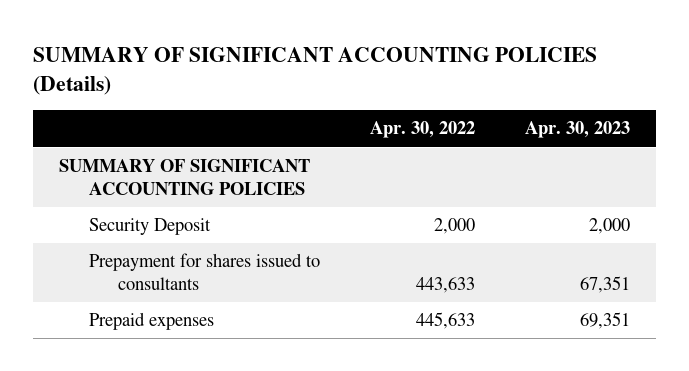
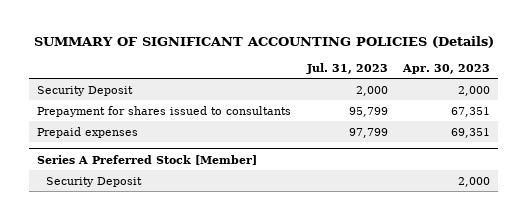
[369,121,475,139] Apr. 30, 2022 -> none
none -> [305,62,388,74] Jul. 31, 2023
[58,159,310,195] SUMMARY OF SIGNIFICANT ACCOUNTING POLICIES -> none
none -> [36,154,257,165] Series A Preferred Stock [Member]
none -> [45,176,142,187] Security Deposit

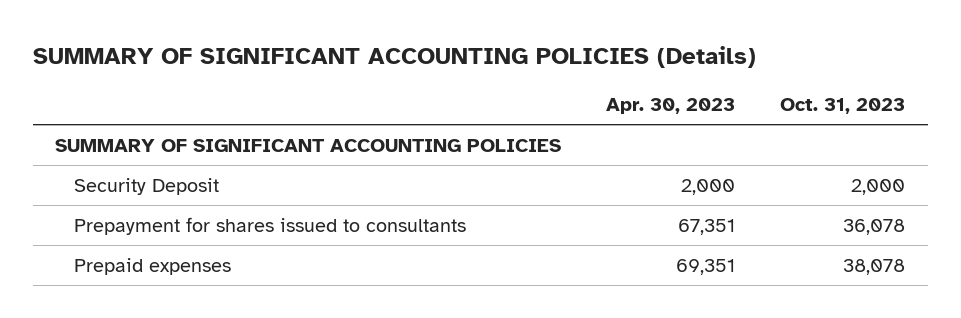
[305,62,388,74] Jul. 31, 2023 -> none
none -> [780,98,906,115] Oct. 31, 2023
none -> [55,139,562,153] SUMMARY OF SIGNIFICANT ACCOUNTING POLICIES
[36,154,257,165] Series A Preferred Stock [Member] -> none
[45,176,142,187] Security Deposit -> none

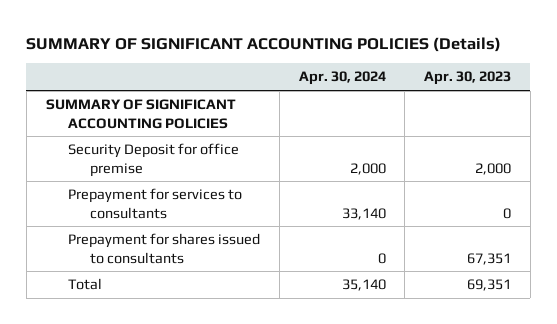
[780,98,906,115] Oct. 31, 2023 -> none
none -> [298,71,386,86] Apr. 30, 2024
[74,178,220,196] Security Deposit -> [67,143,239,177] Security Deposit for office premise
none -> [67,188,242,219] Prepayment for services to consultants
[74,258,232,276] Prepaid expenses -> [67,278,102,291] Total

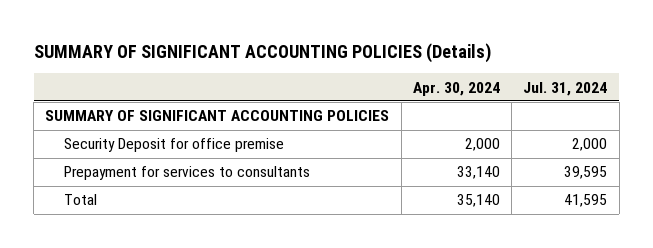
[424,71,512,86] Apr. 30, 2023 -> none
none -> [523,81,608,96] Jul. 31, 2024
[67,233,260,264] Prepayment for shares issued to consultants -> none

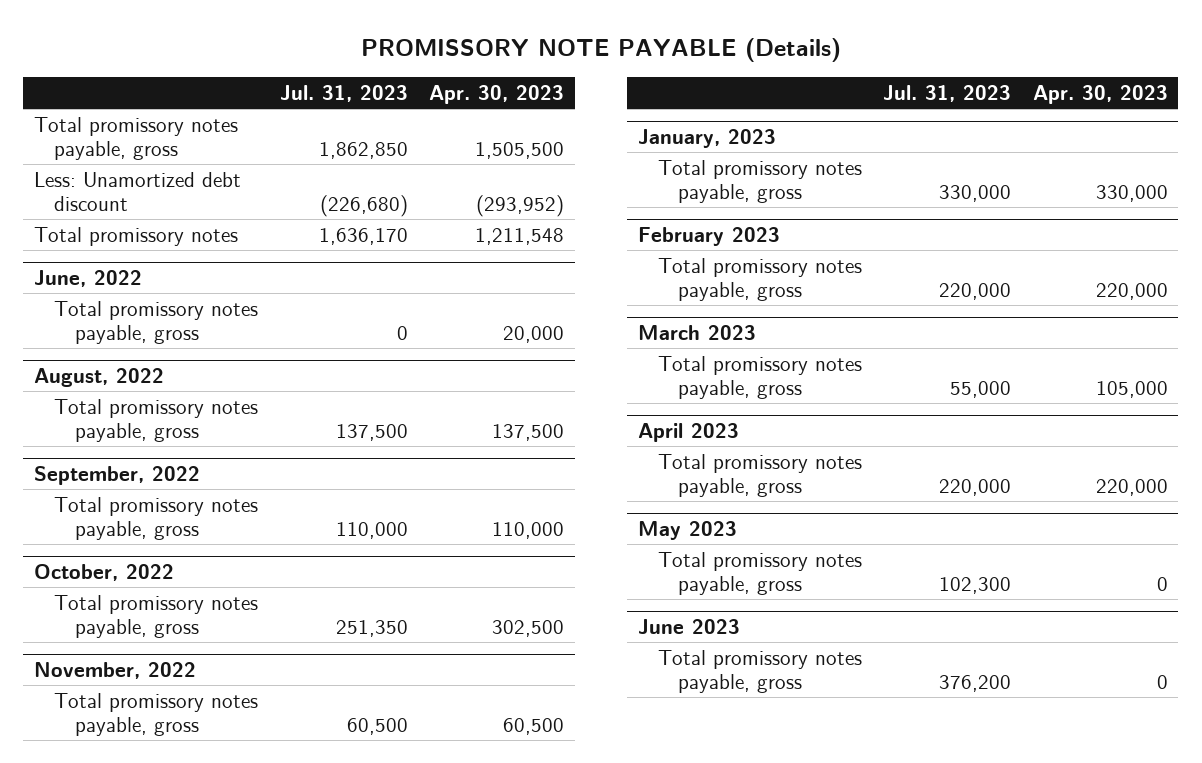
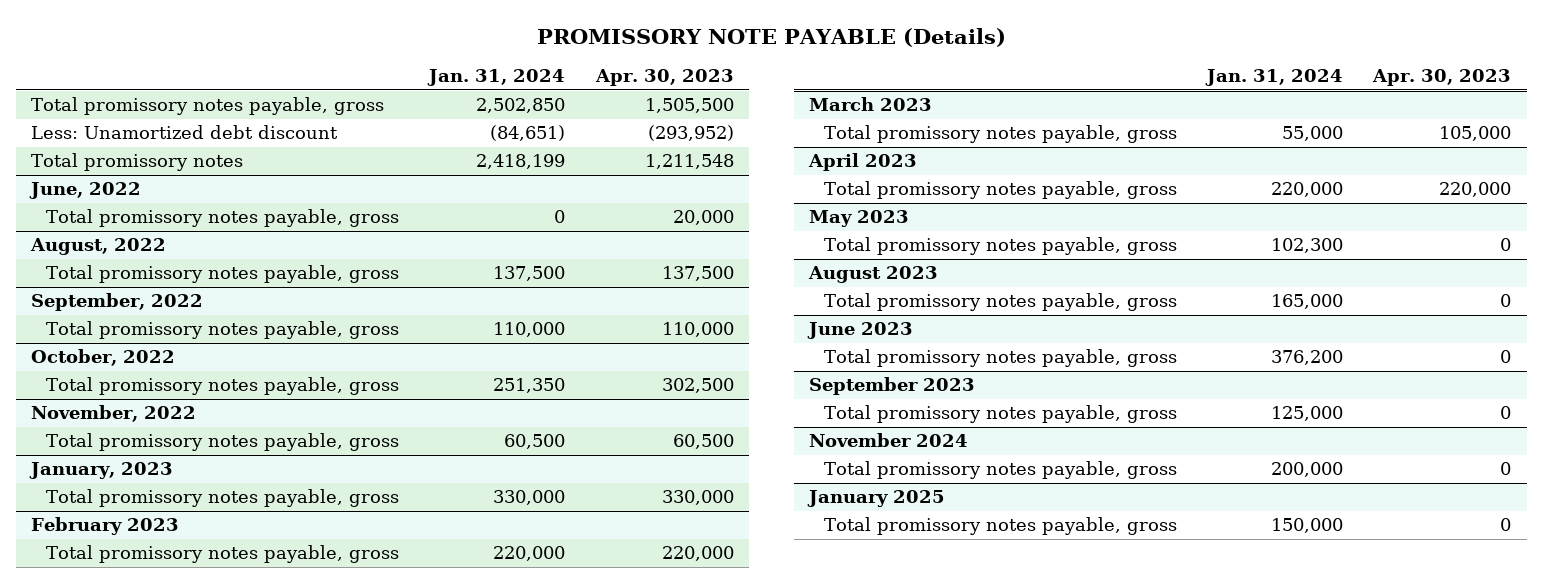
[279,84,408,102] Jul. 31, 2023 -> none
none -> [427,69,566,87] Jan. 31, 2024
none -> [808,266,939,284] August 2023
none -> [823,293,1177,312] Total promissory notes payable, gross
none -> [809,377,976,396] September 2023
none -> [823,405,1177,424] Total promissory notes payable, gross
none -> [809,433,969,448] November 2024
none -> [823,461,1177,480] Total promissory notes payable, gross
none -> [807,490,946,508] January 2025
none -> [823,517,1177,536] Total promissory notes payable, gross

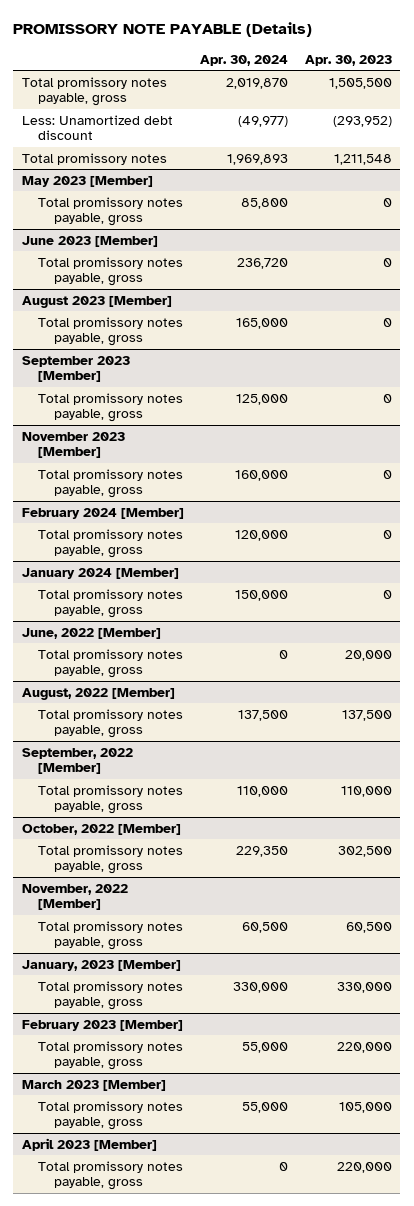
[427,69,566,87] Jan. 31, 2024 -> none
none -> [200,54,289,66] Apr. 30, 2024
none -> [21,175,153,187] May 2023 [Member]
none -> [38,196,184,227] Total promissory notes payable, gross
none -> [21,235,158,247] June 2023 [Member]
none -> [38,256,184,287] Total promissory notes payable, gross
none -> [21,295,172,308] August 2023 [Member]
none -> [38,316,184,347] Total promissory notes payable, gross
none -> [21,355,130,383] September 2023 [Member]
none -> [38,392,184,423] Total promissory notes payable, gross
none -> [21,431,125,459] November 2023 [Member]
none -> [38,468,184,499] Total promissory notes payable, gross
none -> [21,507,184,519] February 2024 [Member]
none -> [38,528,184,559] Total promissory notes payable, gross
none -> [21,567,179,579] January 2024 [Member]
none -> [38,588,184,619] Total promissory notes payable, gross
[29,182,142,200] June, 2022 -> [21,627,161,639] June, 2022 [Member]
[30,238,167,256] August, 2022 -> [21,687,175,700] August, 2022 [Member]
[31,293,204,312] September, 2022 -> [21,747,133,775] September, 2022 [Member]
[31,349,176,367] October, 2022 -> [21,823,181,835] October, 2022 [Member]
[31,405,197,423] November, 2022 -> [21,883,128,911] November, 2022 [Member]
[29,462,174,480] January, 2023 -> [21,959,181,971] January, 2023 [Member]
[31,517,180,536] February 2023 -> [21,1019,183,1031] February 2023 [Member]
[809,97,933,112] March 2023 -> [21,1079,166,1091] March 2023 [Member]
[808,153,918,172] April 2023 -> [21,1137,157,1151] April 2023 [Member]
[809,210,910,228] May 2023 -> none
[823,237,1177,256] Total promissory notes payable, gross -> none
[808,266,939,284] August 2023 -> none
[823,293,1177,312] Total promissory notes payable, gross -> none
[807,322,914,340] June 2023 -> none
[823,349,1177,368] Total promissory notes payable, gross -> none
[809,377,976,396] September 2023 -> none
[823,405,1177,424] Total promissory notes payable, gross -> none
[809,433,969,448] November 2024 -> none
[823,461,1177,480] Total promissory notes payable, gross -> none
[807,490,946,508] January 2025 -> none
[823,517,1177,536] Total promissory notes payable, gross -> none

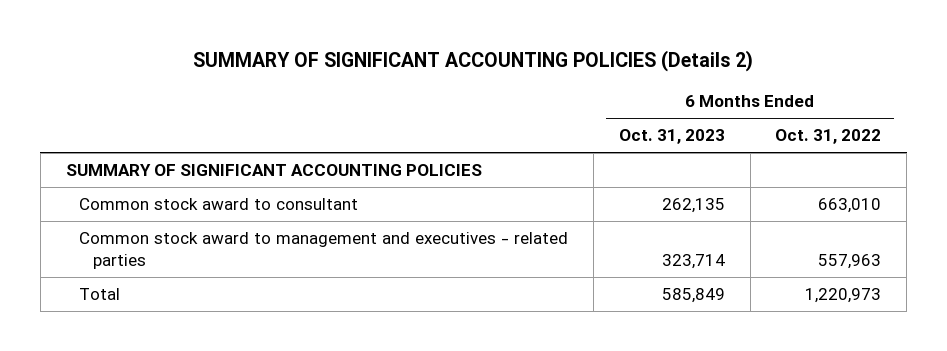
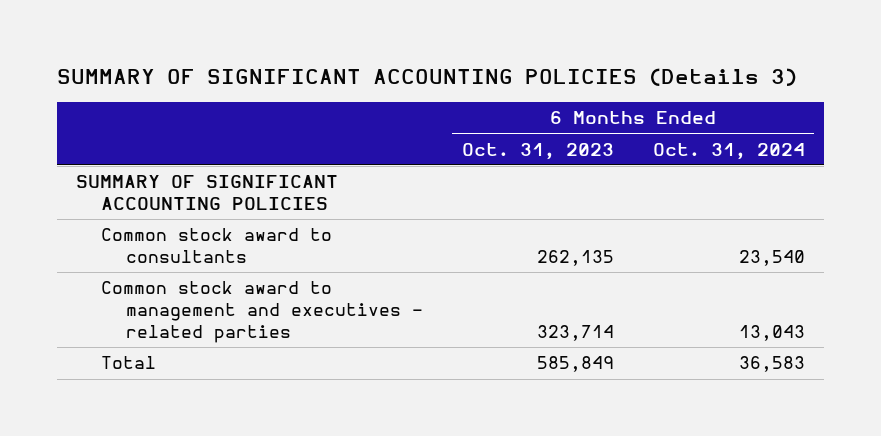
[193,49,754,72] SUMMARY OF SIGNIFICANT ACCOUNTING POLICIES (Details 2) -> [57,68,798,87] SUMMARY OF SIGNIFICANT ACCOUNTING POLICIES (Details 3)
[775,129,882,145] Oct. 31, 2022 -> none
none -> [652,142,805,160] Oct. 31, 2024
[79,198,359,211] Common stock award to consultant -> [101,228,333,264] Common stock award to consultants

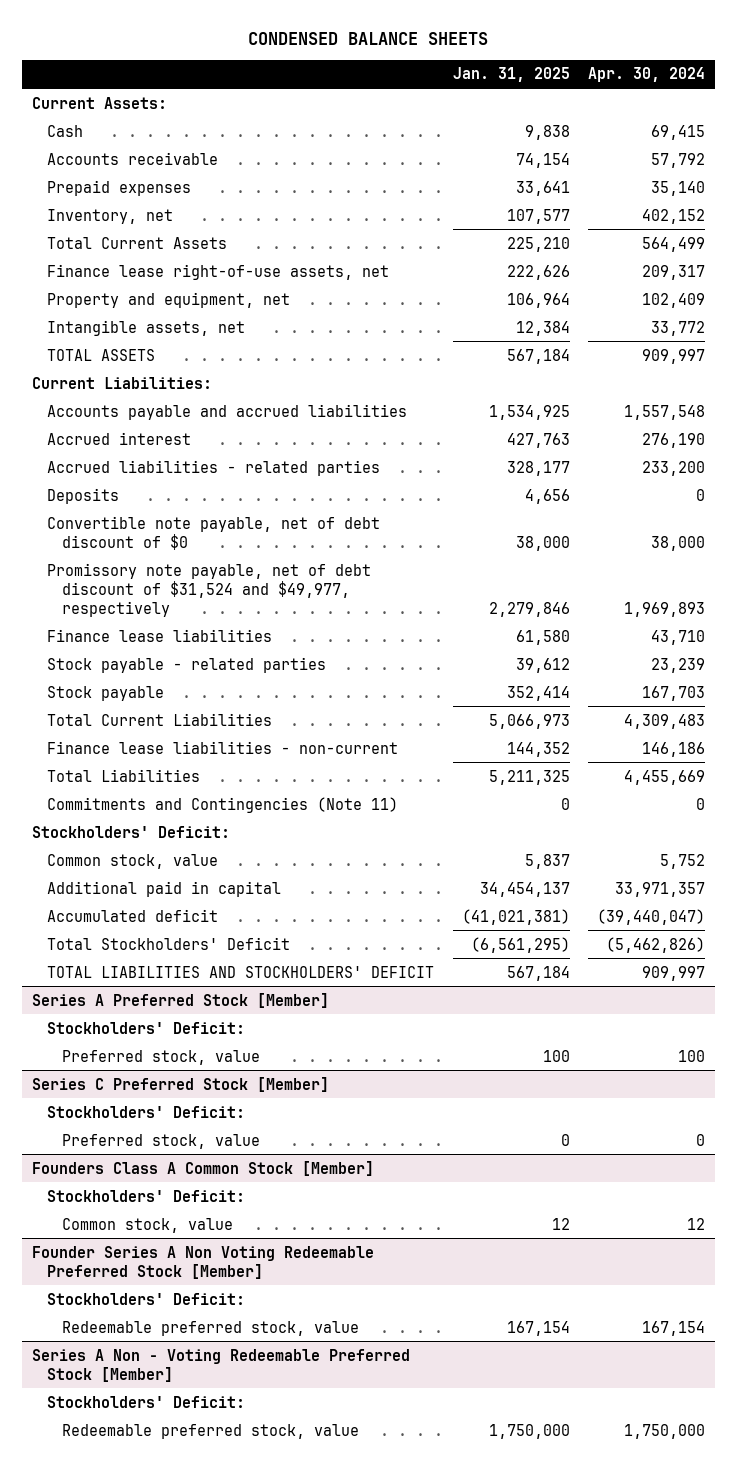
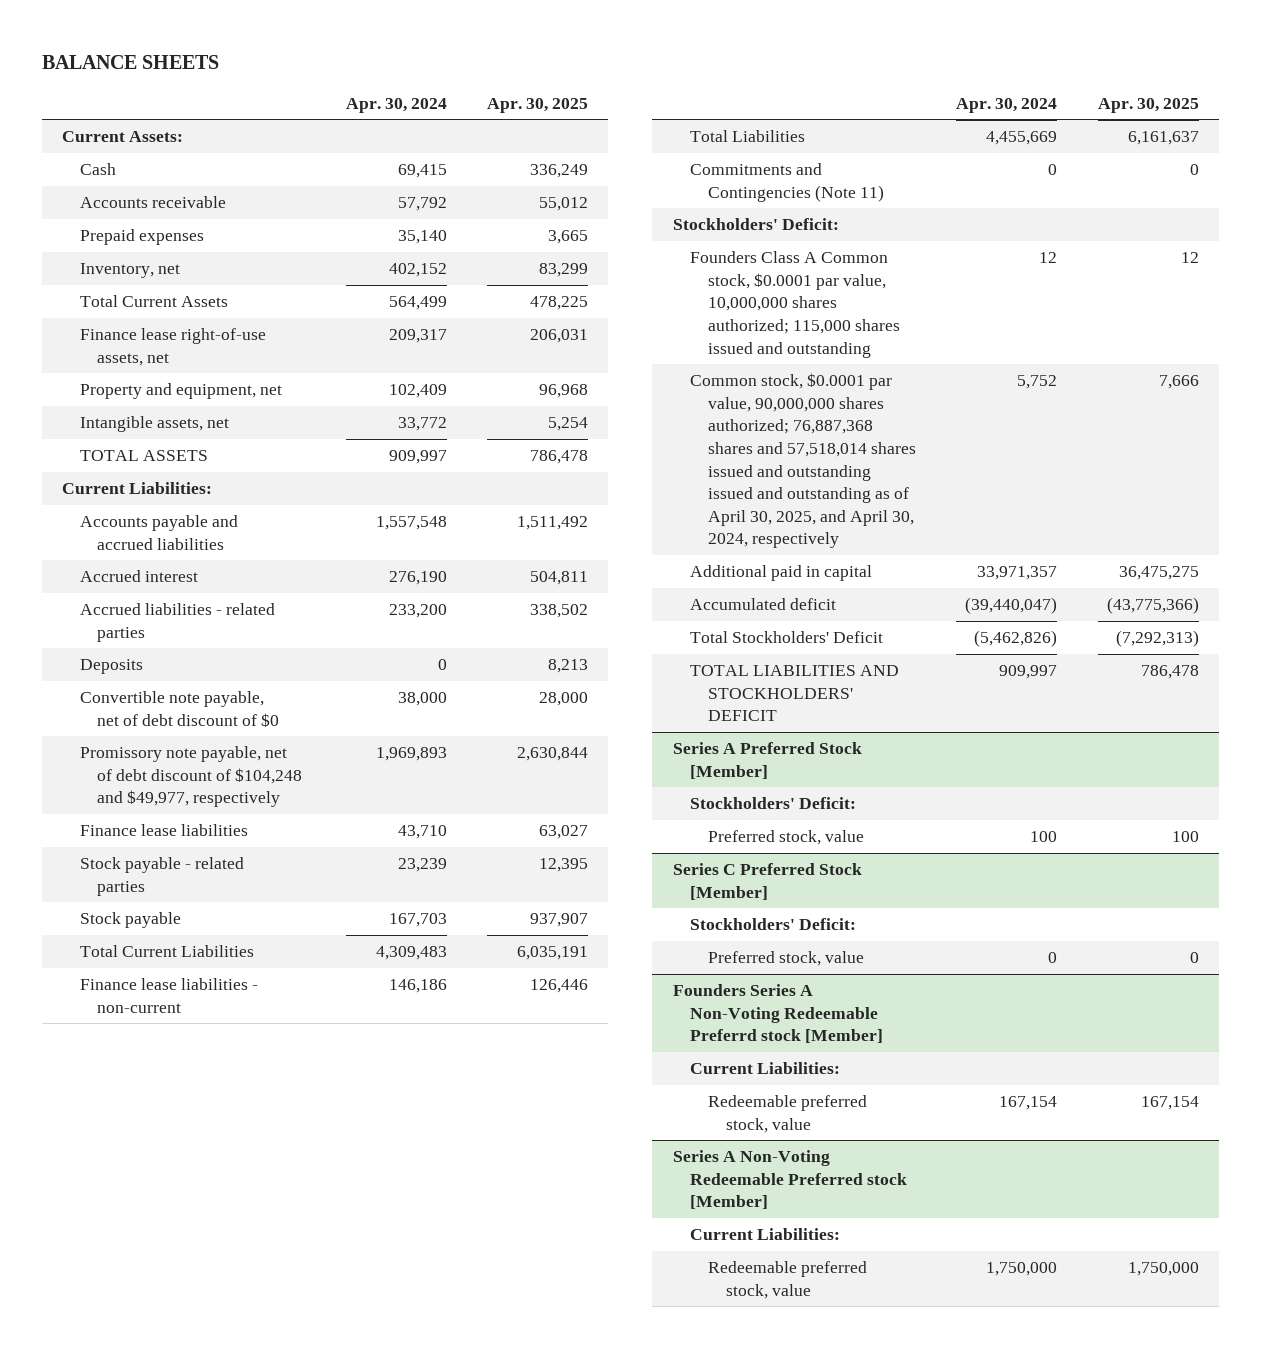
[248,32,489,46] CONDENSED BALANCE SHEETS -> [41,55,219,70] BALANCE SHEETS
[452,67,570,83] Jan. 31, 2025 -> none
none -> [487,97,589,113] Apr. 30, 2025
[46,562,371,617] Promissory note payable, net of debt discount of $31,524 and $49,977, respectively -> [79,746,303,808] Promissory note payable, net of debt discount of $104,248 and $49,977, respectively
none -> [690,251,901,358] Founders Class A Common stock, $0.0001 par value, 10,000,000 shares authorized; 115,000 shares issued and outstanding
[46,853,218,869] Common stock, value -> [690,373,917,549] Common stock, $0.0001 par value, 90,000,000 shares authorized; 76,887,368 shares and 57,518,014 shares issued and outstanding issued and outstanding as of April 30, 2025, and April 30, 2024, respectively
[31,1160,374,1176] Founders Class A Common Stock [Member] -> none
[46,1189,245,1202] Stockholders' Deficit: -> none
[61,1217,233,1233] Common stock, value -> none
[46,1292,245,1305] Stockholders' Deficit: -> none
[31,1245,374,1279] Founder Series A Non Voting Redeemable Preferred Stock [Member] -> [672,984,884,1044] Founders Series A Non-Voting Redeemable Preferrd stock [Member]
none -> [690,1062,841,1075] Current Liabilities:
[46,1395,245,1408] Stockholders' Deficit: -> none
[31,1348,410,1382] Series A Non - Voting Redeemable Preferred Stock [Member] -> [672,1150,908,1210] Series A Non-Voting Redeemable Preferred stock [Member]
none -> [690,1228,841,1241] Current Liabilities:

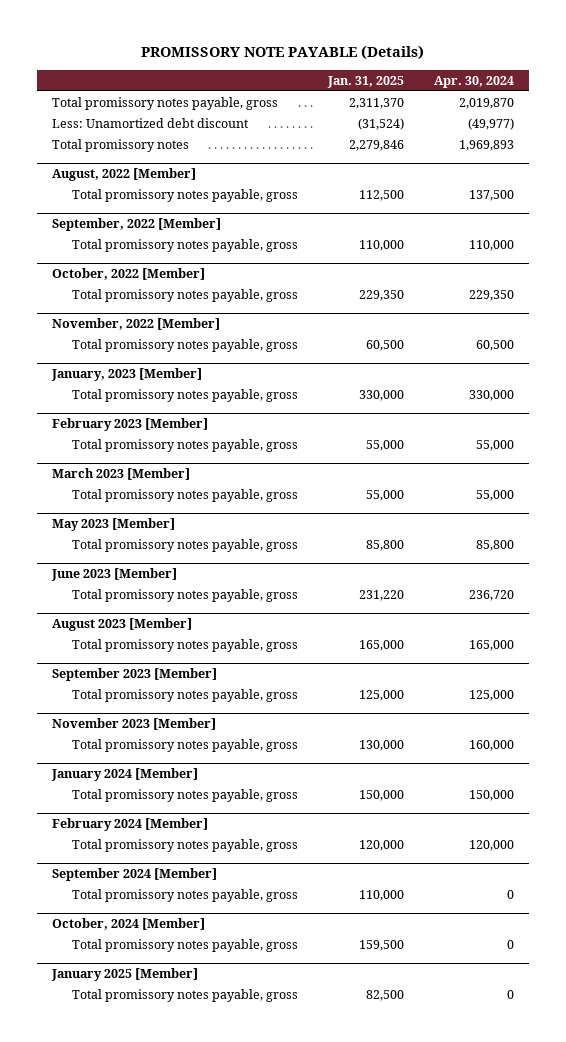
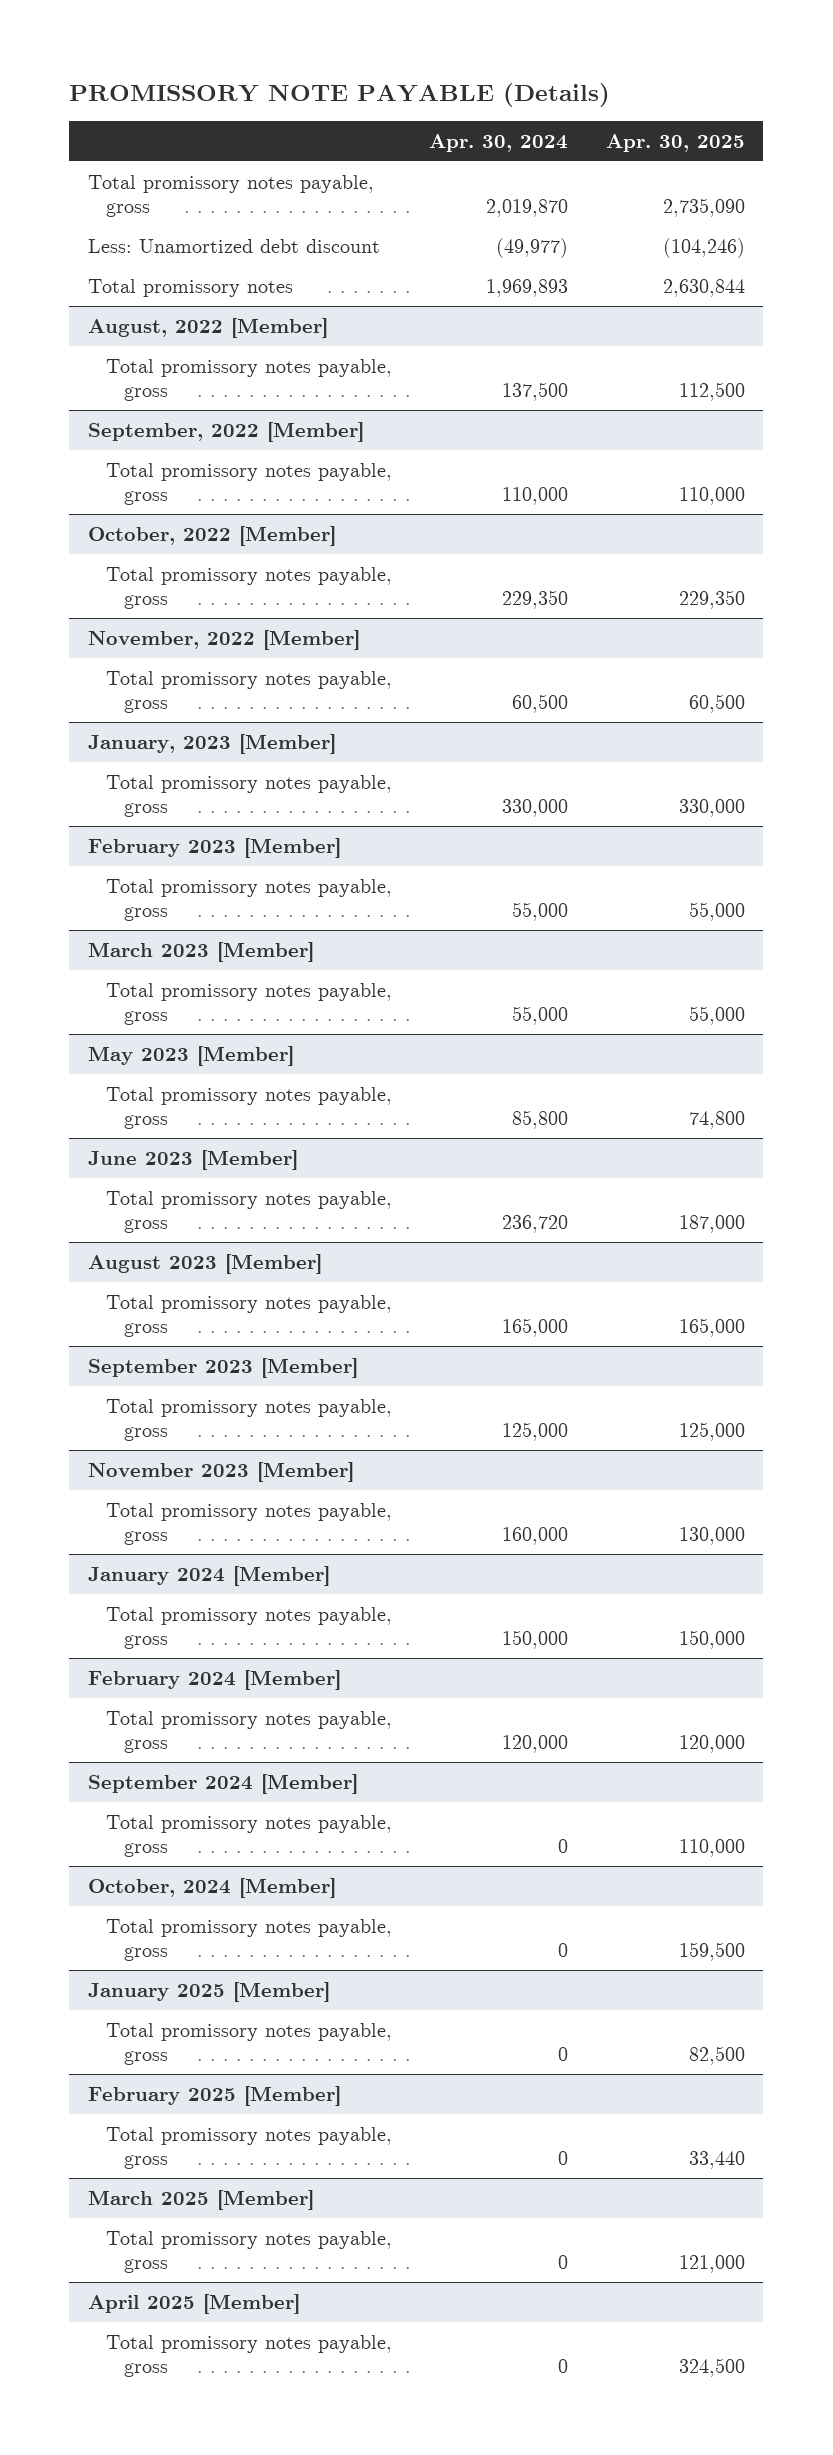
[326,75,404,88] Jan. 31, 2025 -> none
none -> [605,133,745,152] Apr. 30, 2025
none -> [87,2085,341,2106] February 2025 [Member]
none -> [106,2126,393,2170] Total promissory notes payable, gross
none -> [87,2189,314,2210] March 2025 [Member]
none -> [106,2230,393,2274] Total promissory notes payable, gross
none -> [87,2293,300,2314] April 2025 [Member]
none -> [106,2334,393,2378] Total promissory notes payable, gross

